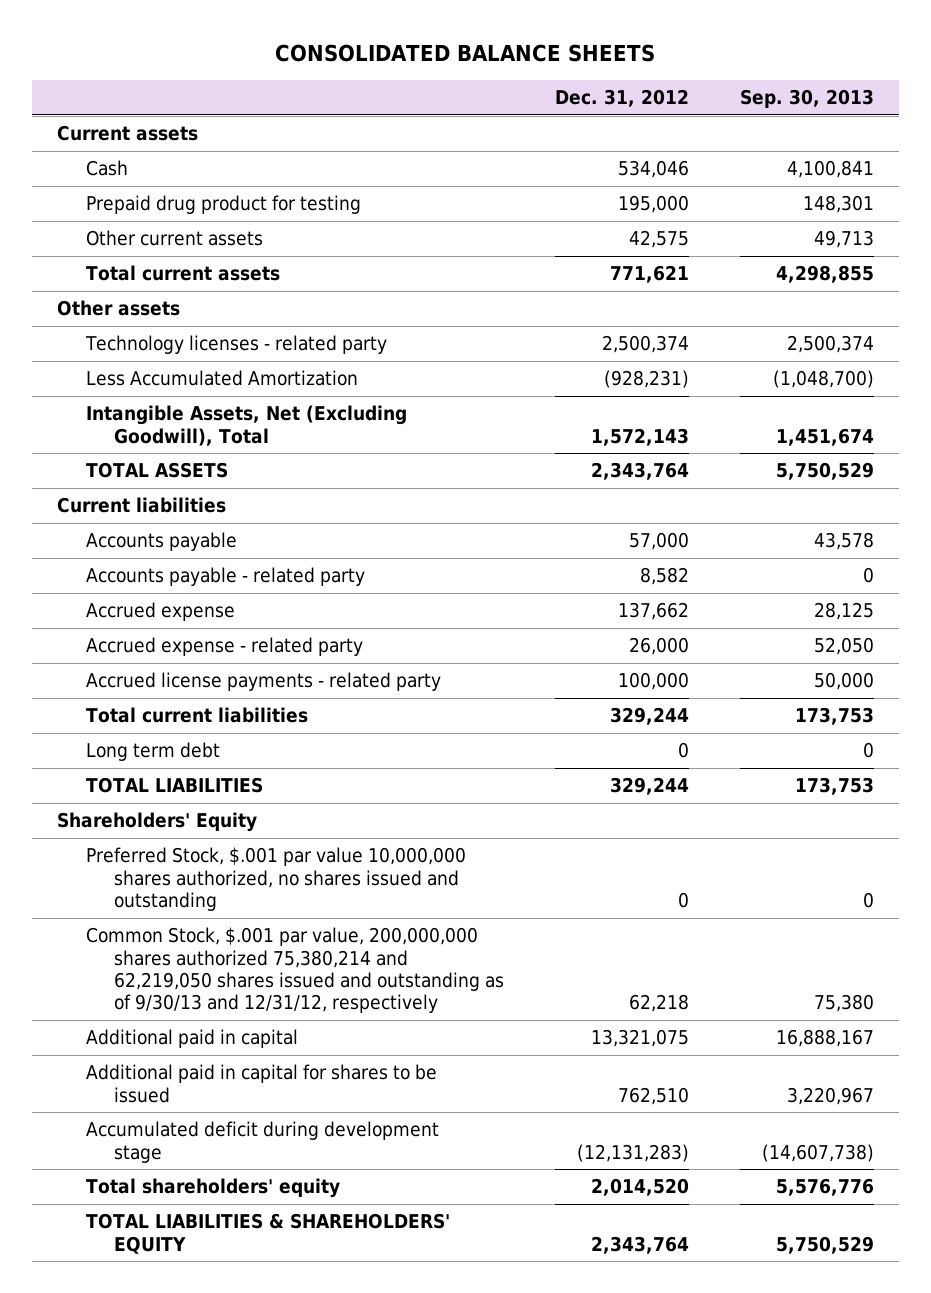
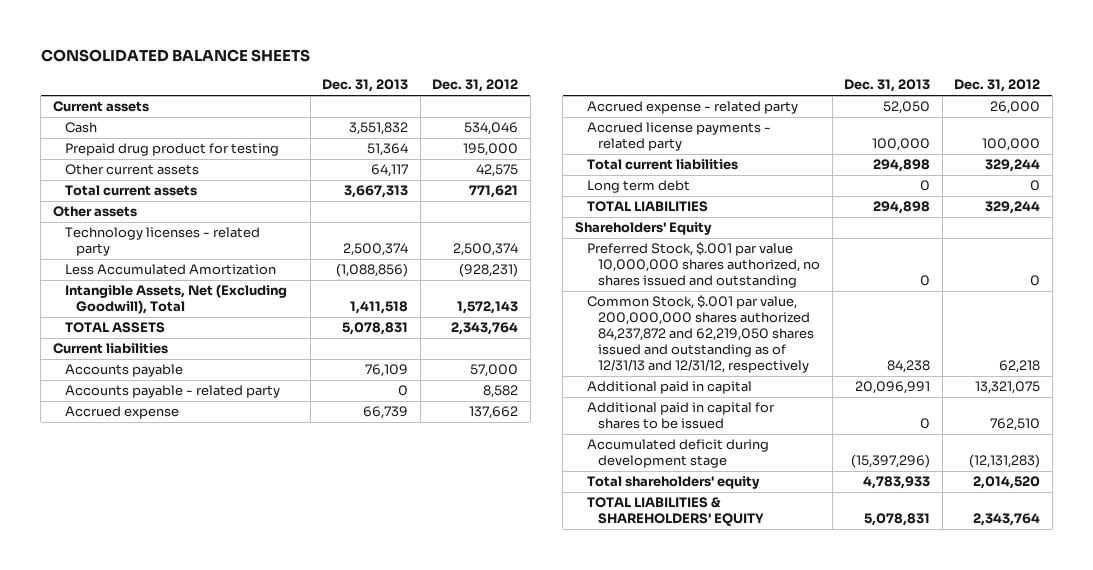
[739,89,874,109] Sep. 30, 2013 -> none
none -> [322,79,409,93] Dec. 31, 2013
[85,927,504,1014] Common Stock, $.001 par value, 200,000,000 shares authorized 75,380,214 and 62,219,050 shares issued and outstanding as of 9/30/13 and 12/31/12, respectively -> [586,295,815,374] Common Stock, $.001 par value, 200,000,000 shares authorized 84,237,872 and 62,219,050 shares issued and outstanding as of 12/31/13 and 12/31/12, respectively

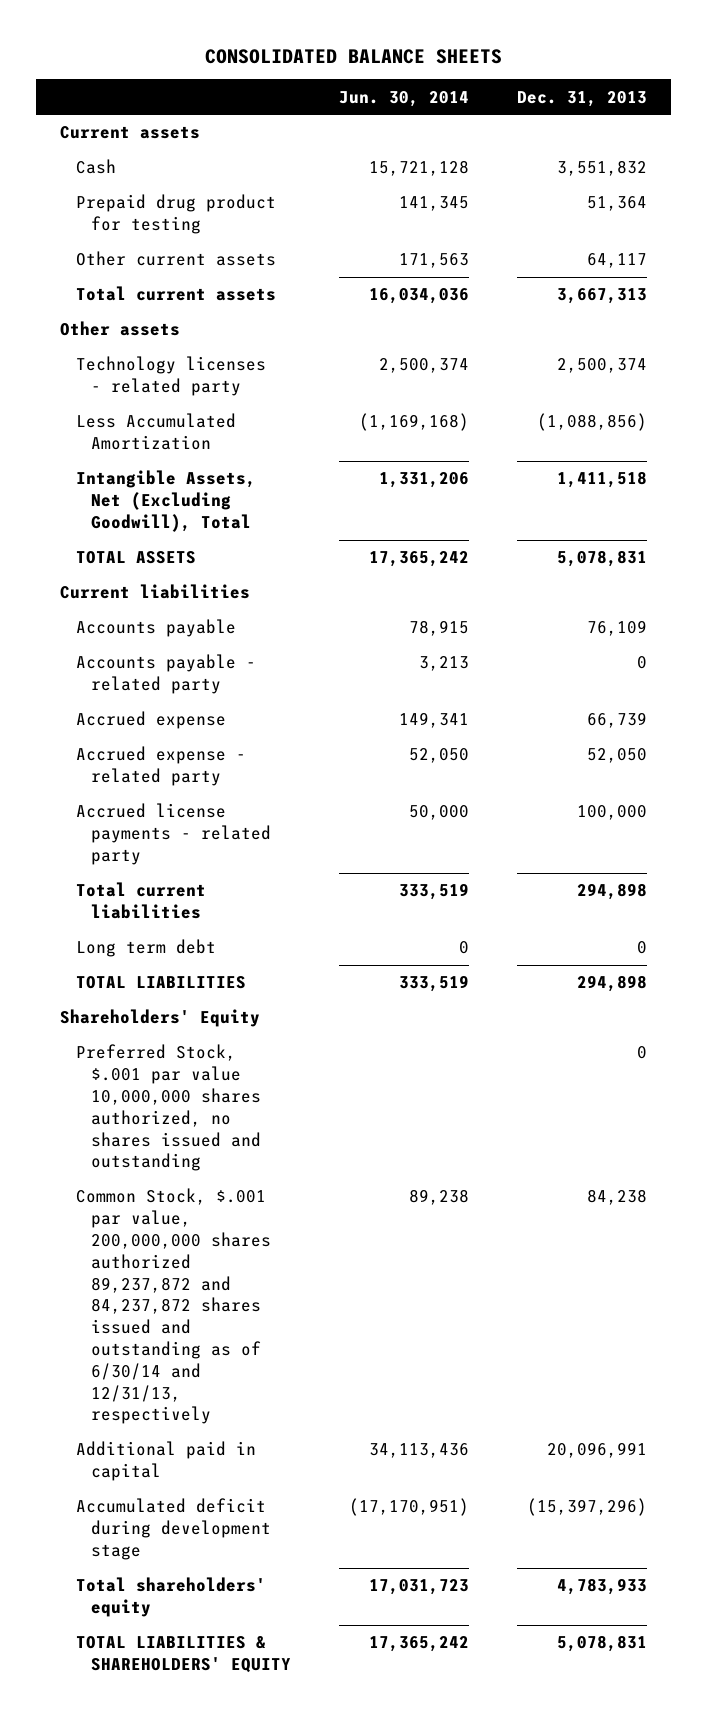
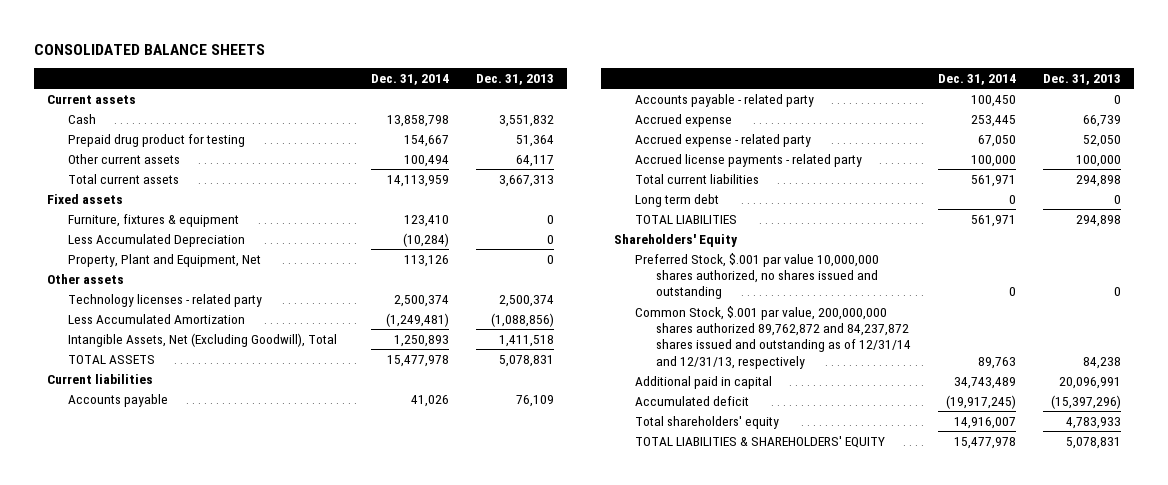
[339,90,470,107] Jun. 30, 2014 -> none
none -> [370,74,449,86] Dec. 31, 2014
none -> [47,193,124,204] Fixed assets
none -> [67,213,239,227] Furniture, fixtures & equipment
none -> [67,233,245,247] Less Accumulated Depreciation
none -> [67,253,261,267] Property, Plant and Equipment, Net
[75,1188,272,1425] Common Stock, $.001 par value, 200,000,000 shares authorized 89,237,872 and 84,237,872 shares issued and outstanding as of 6/30/14 and 12/31/13, respectively -> [635,305,911,369] Common Stock, $.001 par value, 200,000,000 shares authorized 89,762,872 and 84,237,872 shares issued and outstanding as of 12/31/14 and 12/31/13, respectively
[75,1498,272,1560] Accumulated deficit during development stage -> [635,395,750,406] Accumulated deficit

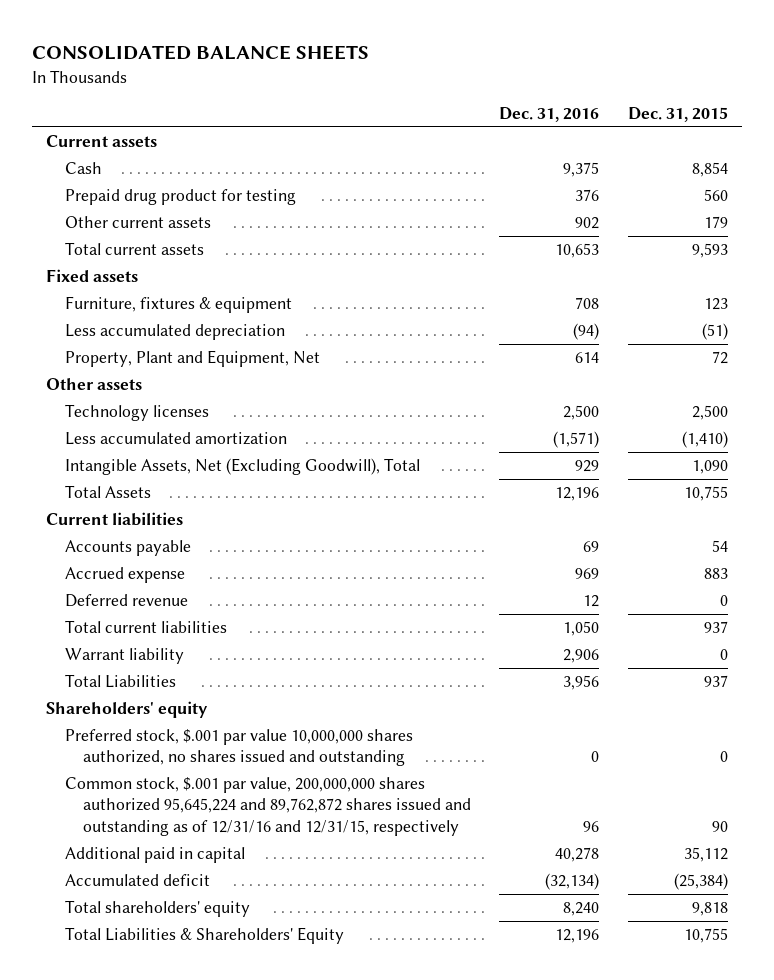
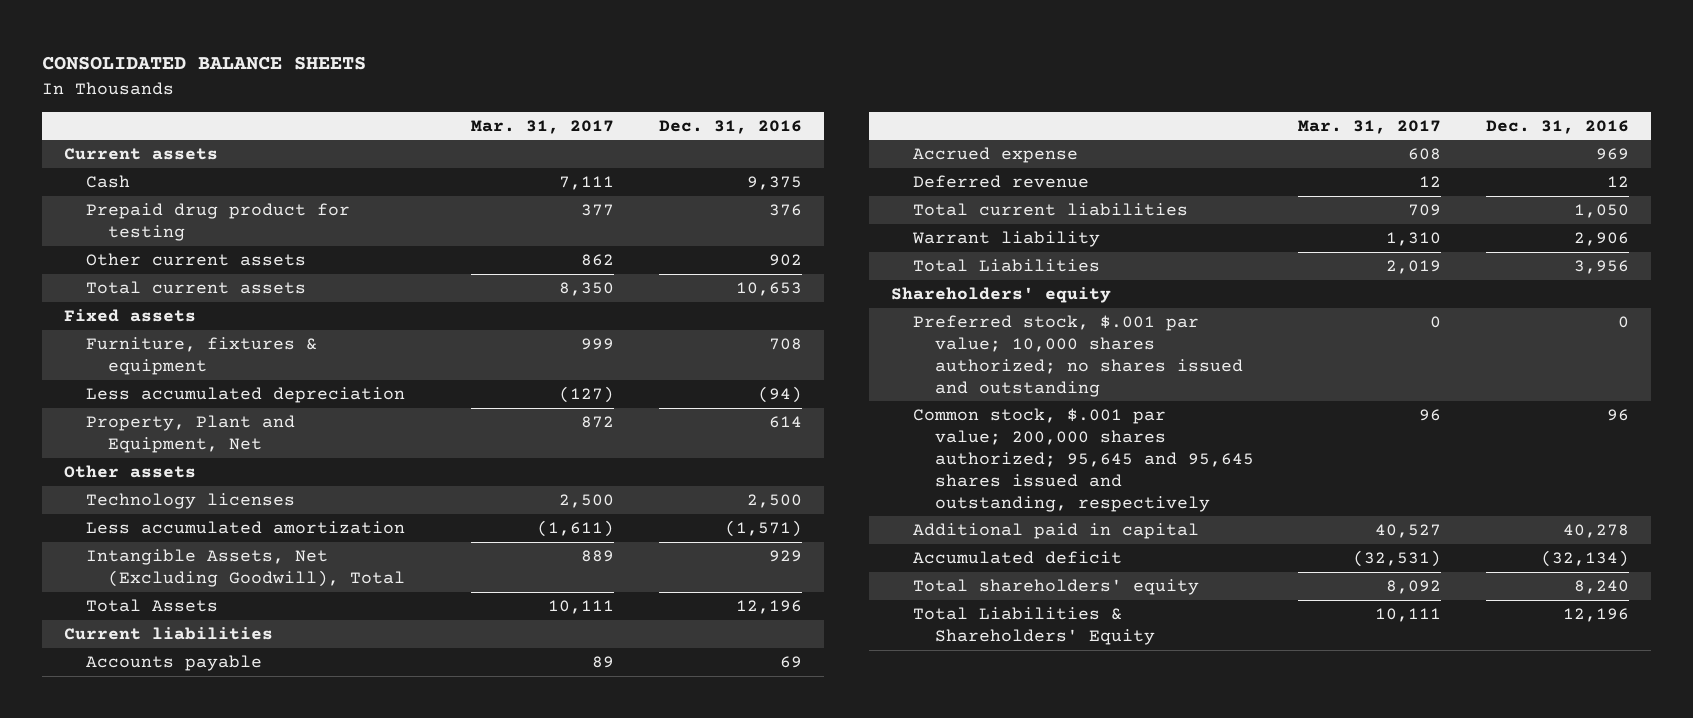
[627,107,728,123] Dec. 31, 2015 -> none
none -> [471,119,615,134] Mar. 31, 2017
[64,729,413,767] Preferred stock, $.001 par value 10,000,000 shares authorized, no shares issued and outstanding -> [912,315,1243,397] Preferred stock, $.001 par value; 10,000 shares authorized; no shares issued and outstanding
[64,777,471,836] Common stock, $.001 par value, 200,000,000 shares authorized 95,645,224 and 89,762,872 shares issued and outstanding as of 12/31/16 and 12/31/15, respectively -> [912,408,1254,512] Common stock, $.001 par value; 200,000 shares authorized; 95,645 and 95,645 shares issued and outstanding, respectively

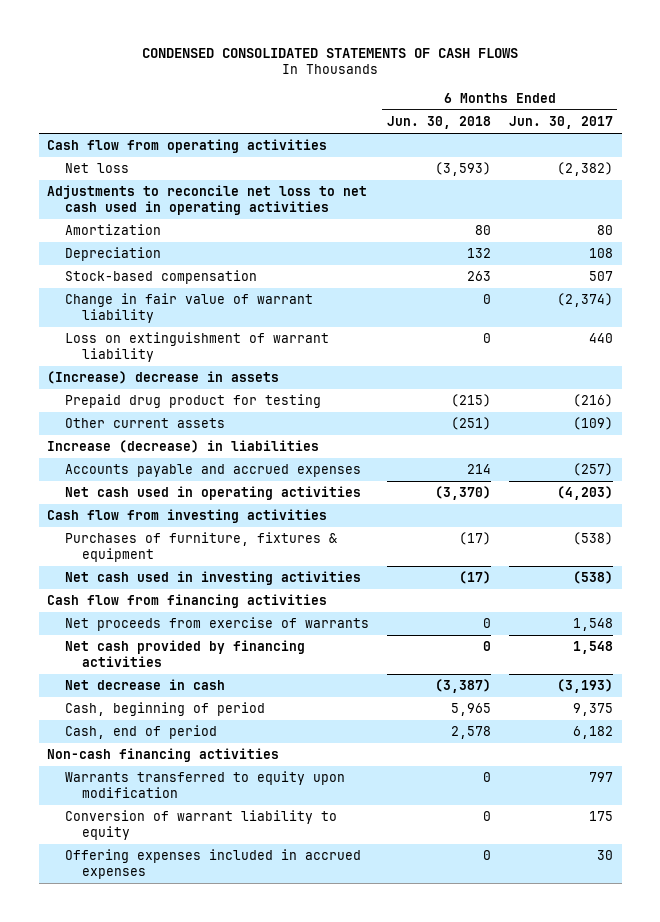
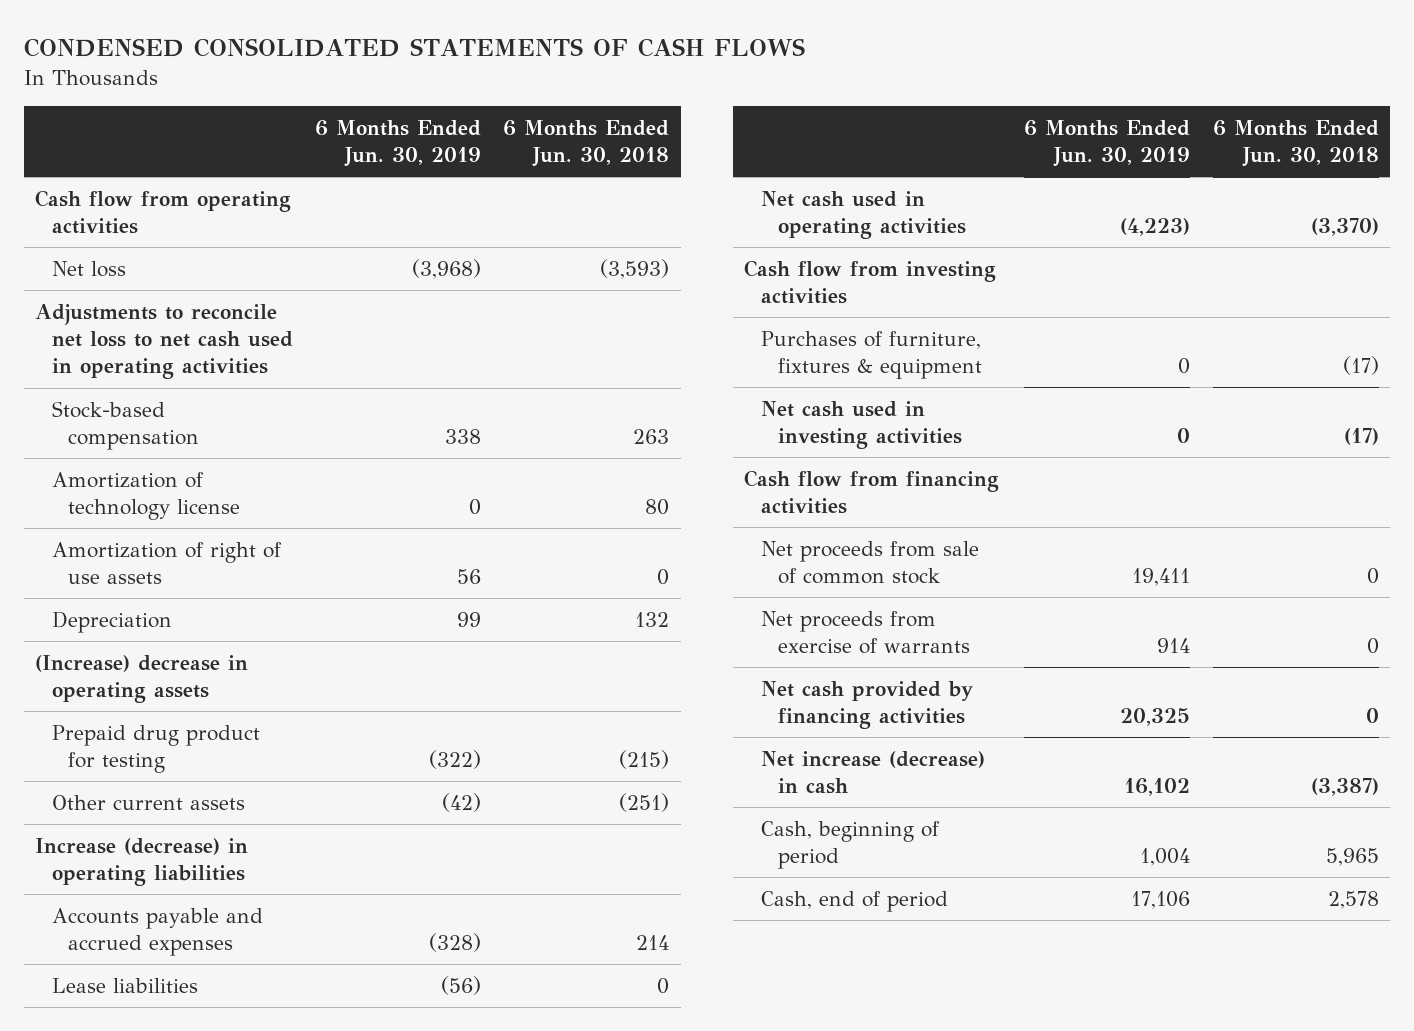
[508,116,613,130] Jun. 30, 2017 -> none
none -> [315,119,482,167] 6 Months Ended Jun. 30, 2019
[64,224,161,236] Amortization -> none
[64,293,313,323] Change in fair value of warrant liability -> none
[64,332,329,362] Loss on extinguishment of warrant liability -> none
none -> [51,471,241,521] Amortization of technology license
none -> [51,541,282,585] Amortization of right of use assets
[64,247,161,262] Depreciation -> [51,610,172,633] Depreciation
[47,371,280,385] (Increase) decrease in assets -> [35,654,249,704] (Increase) decrease in operating assets
[47,440,320,454] Increase (decrease) in liabilities -> [35,837,249,887] Increase (decrease) in operating liabilities
none -> [51,977,198,993] Lease liabilities
none -> [761,540,980,585] Net proceeds from sale of common stock
[64,679,225,691] Net decrease in cash -> [761,750,986,795] Net increase (decrease) in cash
[47,748,280,763] Non-cash financing activities -> none
[64,771,345,798] Warrants transferred to equity upon modification -> none
[64,810,337,840] Conversion of warrant liability to equity -> none
[64,849,361,879] Offering expenses included in accrued expenses -> none

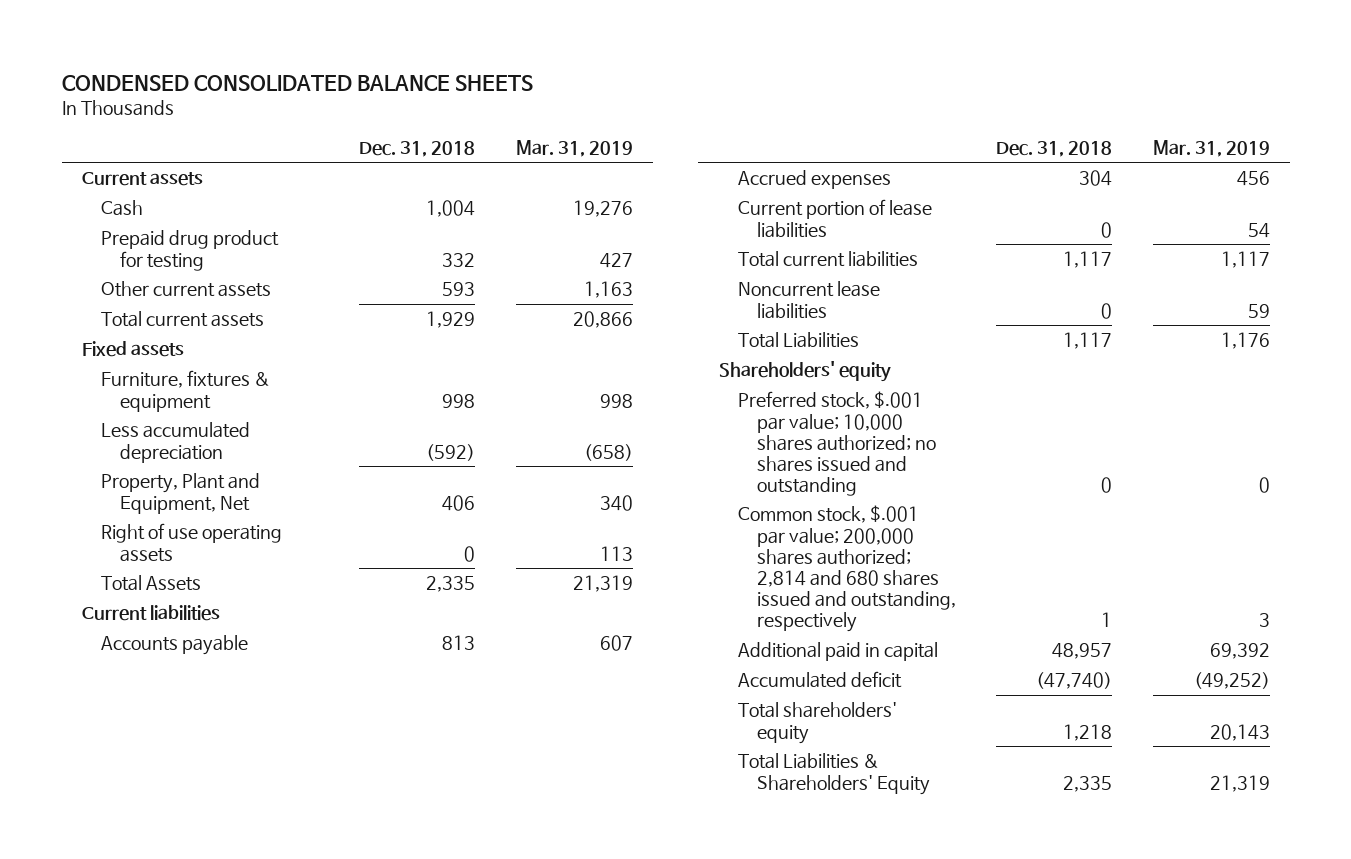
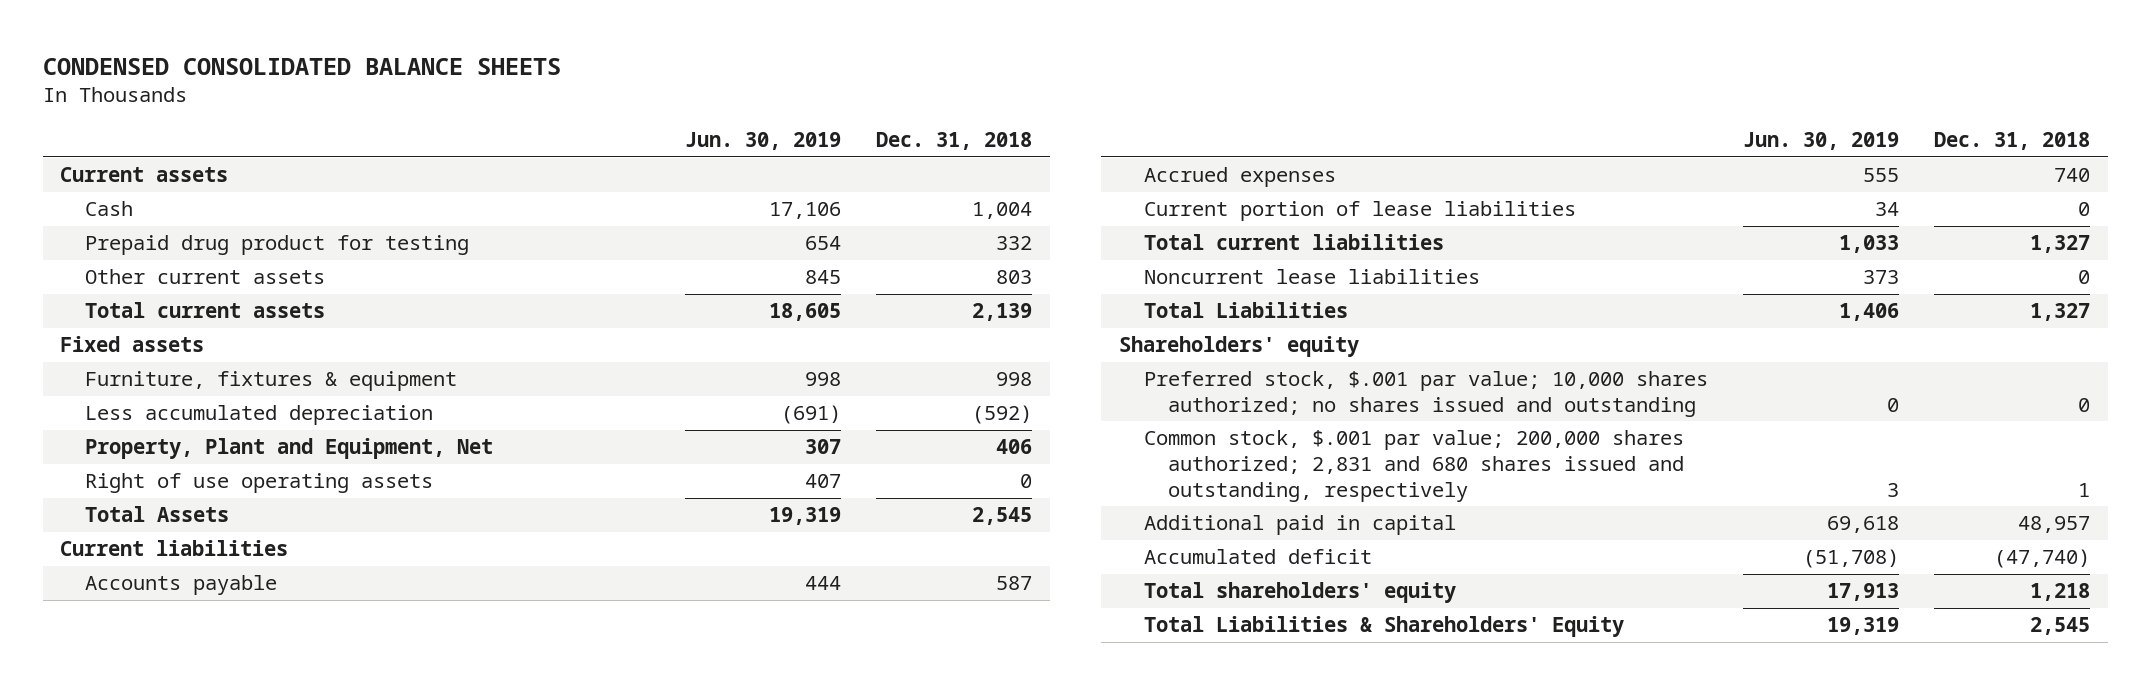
[515,139,633,157] Mar. 31, 2019 -> none
none -> [684,132,841,151] Jun. 30, 2019
[442,282,476,297] 593 -> [995,270,1032,285] 803
[426,311,476,329] 1,929 -> [971,303,1032,322] 2,139
[426,576,476,593] 2,335 -> [971,507,1032,526] 2,545
[442,635,476,651] 813 -> [995,576,1032,591] 587
[1079,170,1113,187] 304 -> [2054,168,2091,183] 740
[1063,251,1113,269] 1,117 -> [2030,235,2091,254] 1,327
[1063,332,1113,350] 1,117 -> [2030,303,2091,322] 1,327
[737,505,956,633] Common stock, $.001 par value; 200,000 shares authorized; 2,814 and 680 shares issued and outstanding, respectively -> [1143,430,1685,503] Common stock, $.001 par value; 200,000 shares authorized; 2,831 and 680 shares issued and outstanding, respectively
[1063,775,1113,792] 2,335 -> [2030,617,2091,636] 2,545

